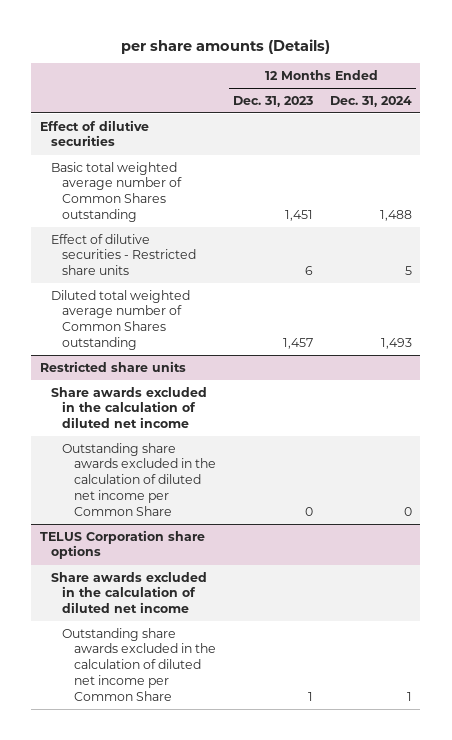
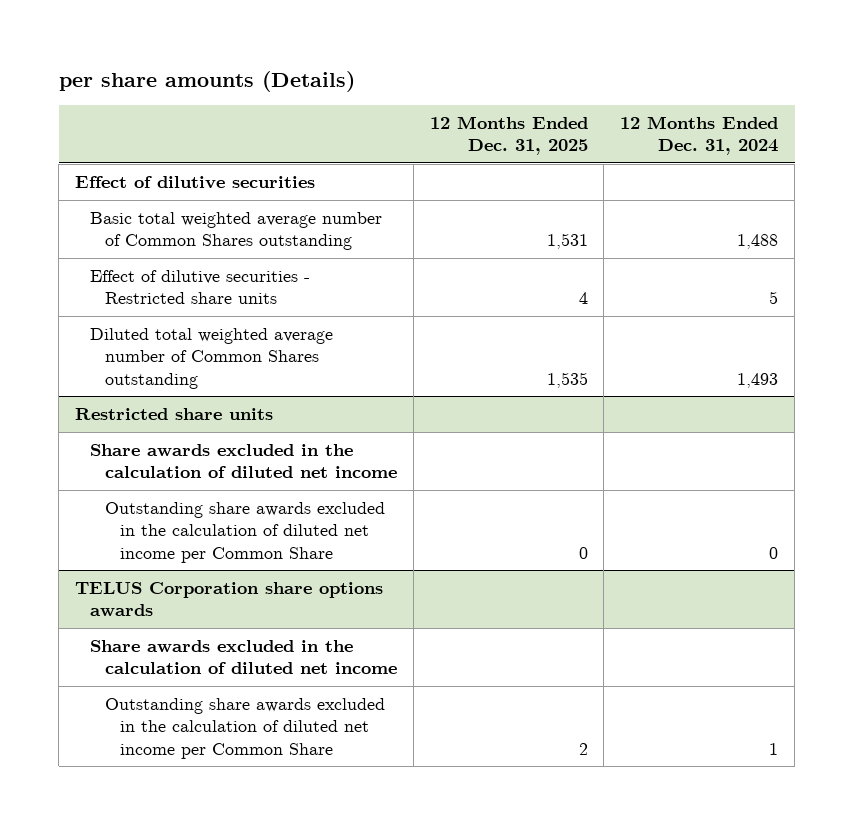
[232,95,313,107] Dec. 31, 2023 -> none
none -> [429,115,588,156] 12 Months Ended Dec. 31, 2025
[39,529,205,560] TELUS Corporation share options -> [75,582,384,617] TELUS Corporation share options awards

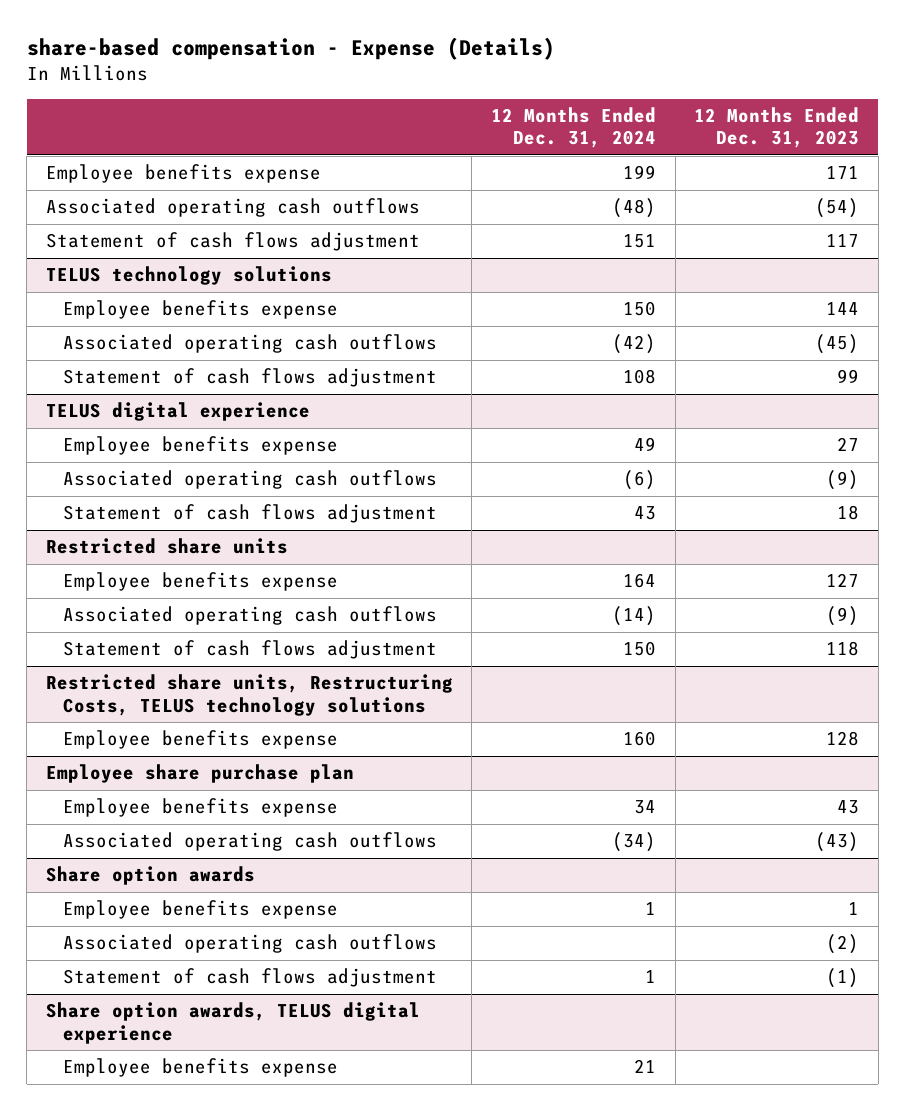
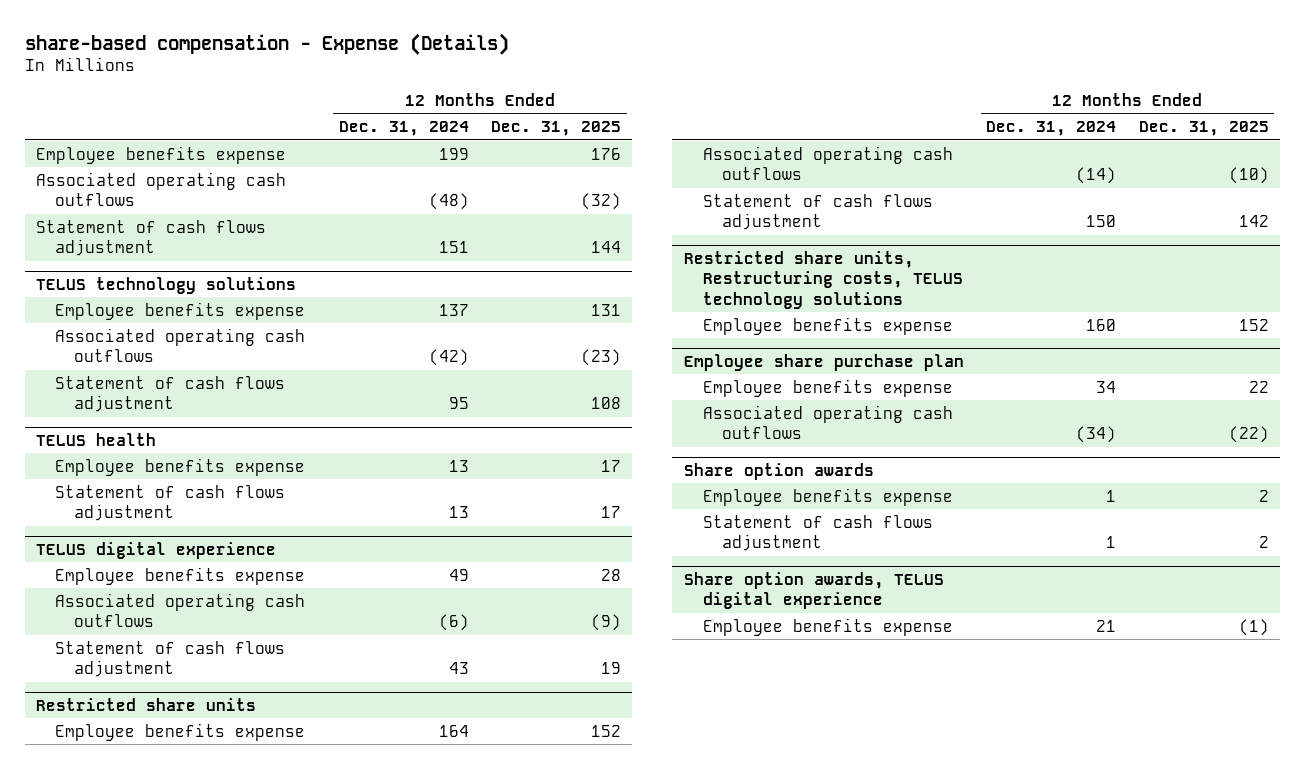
[694,106,860,149] 12 Months Ended Dec. 31, 2023 -> none
none -> [491,121,622,137] Dec. 31, 2025
[622,301,656,317] 150 -> [438,303,469,316] 137
[622,369,656,385] 108 -> [448,397,469,410] 95
none -> [35,432,156,446] TELUS health
none -> [55,457,306,476] Employee benefits expense
none -> [55,484,286,522] Statement of cash flows adjustment
[45,674,453,716] Restricted share units, Restructuring Costs, TELUS technology solutions -> [683,250,963,309] Restricted share units, Restructuring costs, TELUS technology solutions
[62,934,437,954] Associated operating cash outflows -> none

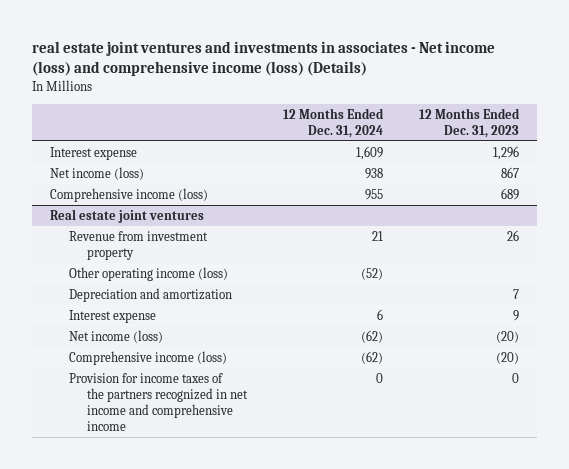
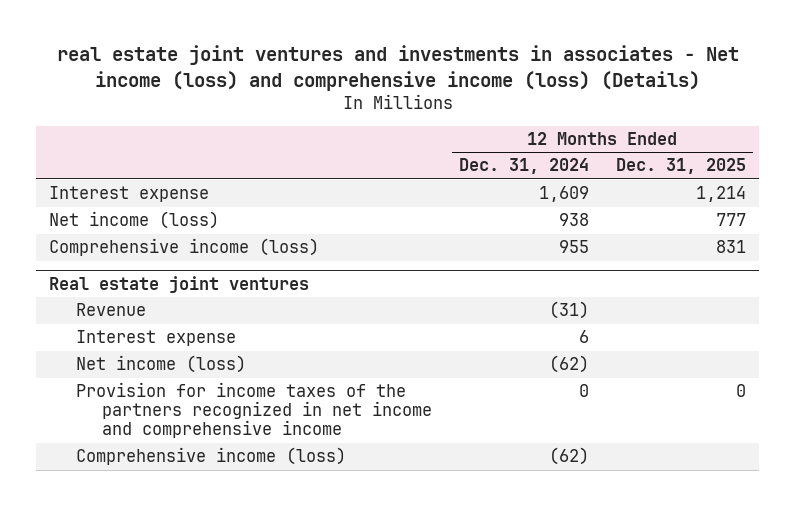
[418,107,520,138] 12 Months Ended Dec. 31, 2023 -> none
none -> [615,158,746,175] Dec. 31, 2025
[68,230,208,260] Revenue from investment property -> none
[68,266,228,281] Other operating income (loss) -> none
[68,287,232,302] Depreciation and amortization -> none
none -> [75,303,146,317] Revenue
[68,350,227,365] Comprehensive income (loss) -> [75,447,346,466] Comprehensive income (loss)

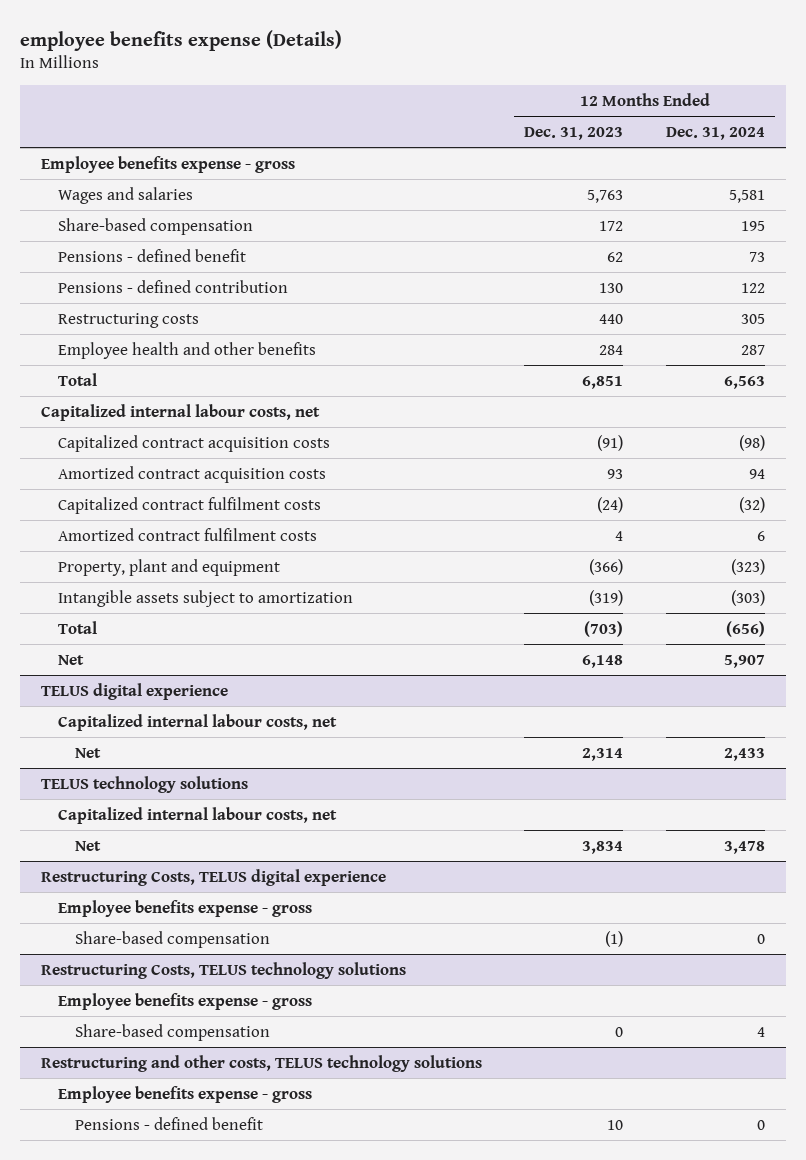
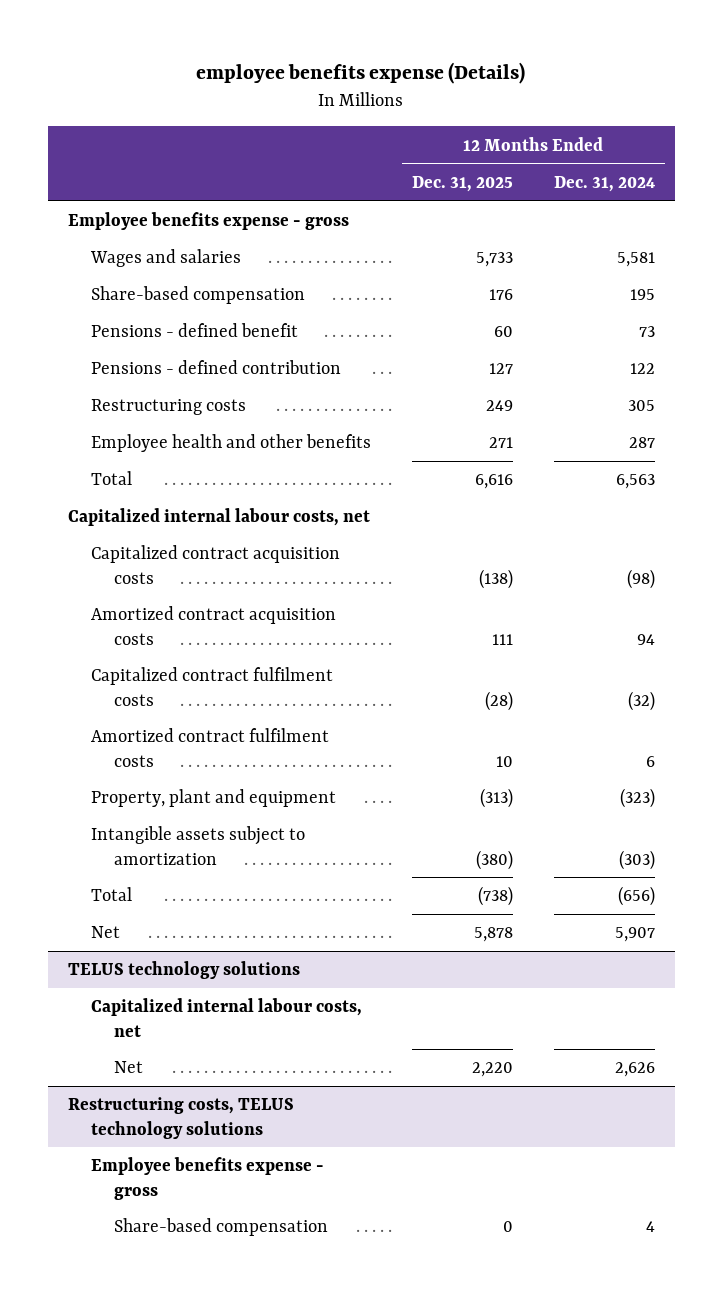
[524,126,624,140] Dec. 31, 2023 -> none
none -> [412,175,514,192] Dec. 31, 2025
[40,682,228,700] TELUS digital experience -> none
[58,713,338,731] Capitalized internal labour costs, net -> none
[75,747,102,758] Net -> none
[40,868,386,886] Restructuring Costs, TELUS digital experience -> none
[58,899,313,917] Employee benefits expense - gross -> none
[75,930,271,948] Share-based compensation -> none
[723,840,765,854] 3,478 -> [614,1062,655,1078] 2,626
[40,961,406,979] Restructuring Costs, TELUS technology solutions -> [68,1097,295,1139] Restructuring costs, TELUS technology solutions
[40,1054,482,1072] Restructuring and other costs, TELUS technology solutions -> none
[58,1085,313,1103] Employee benefits expense - gross -> none
[75,1116,264,1130] Pensions - defined benefit -> none

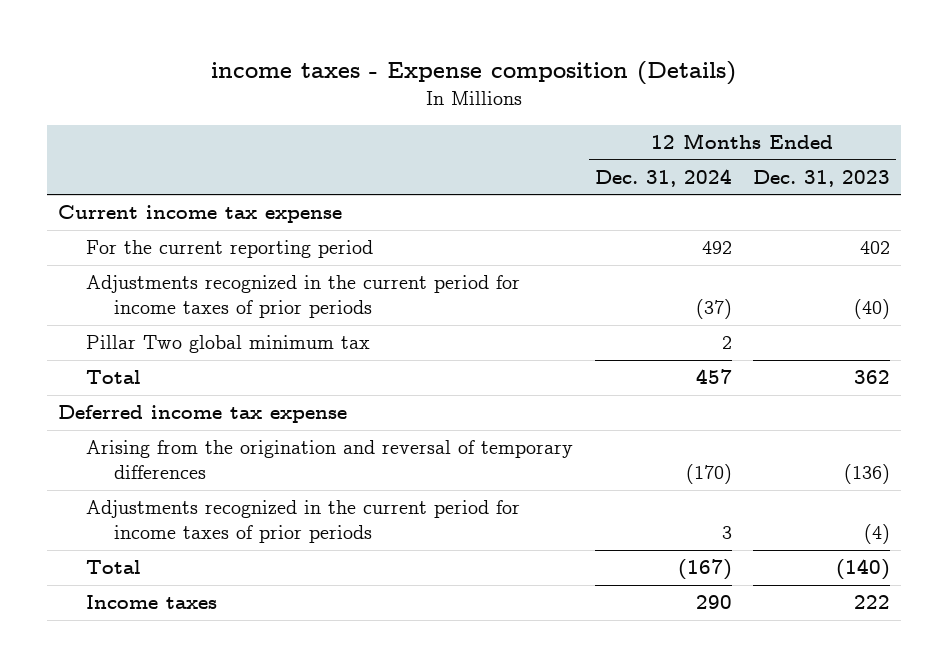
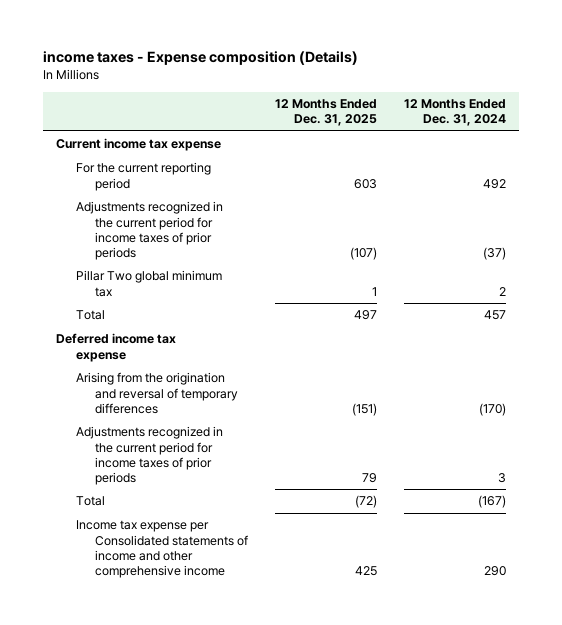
[753,169,891,187] Dec. 31, 2023 -> none
none -> [275,99,378,127] 12 Months Ended Dec. 31, 2025
[86,595,218,610] Income taxes -> [75,520,249,579] Income tax expense per Consolidated statements of income and other comprehensive income

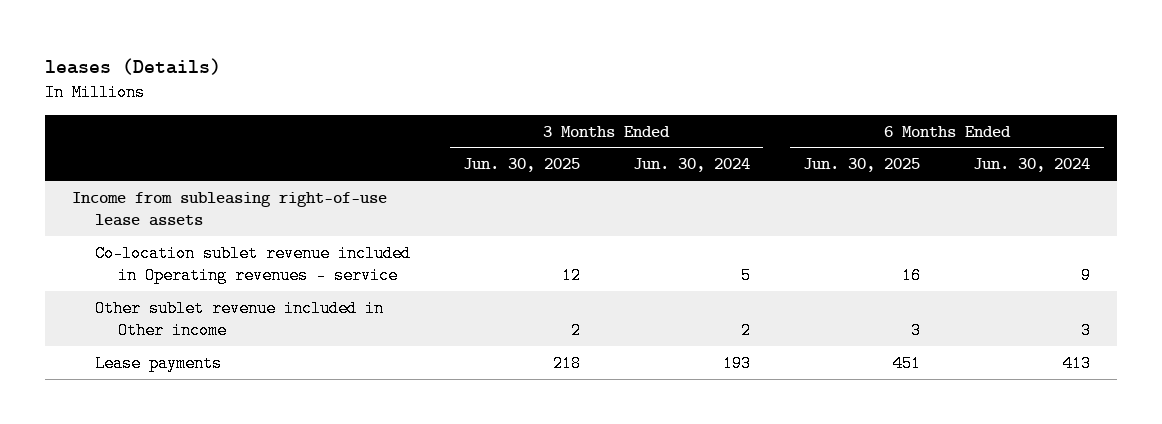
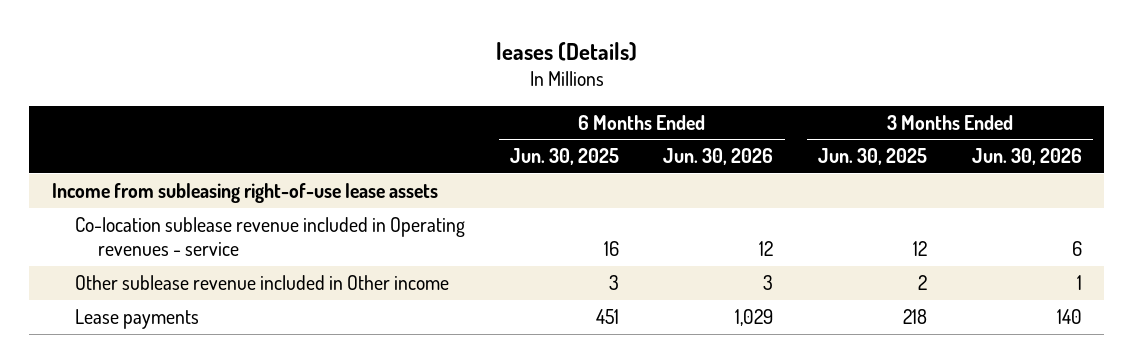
[633,158,751,173] Jun. 30, 2024 -> none
[973,158,1091,173] Jun. 30, 2024 -> none
none -> [663,148,774,166] Jun. 30, 2026
none -> [971,148,1082,166] Jun. 30, 2026
[94,244,411,284] Co-location sublet revenue included in Operating revenues - service -> [75,216,466,257] Co-location sublease revenue included in Operating revenues - service
[94,299,384,339] Other sublet revenue included in Other income -> [75,274,450,290] Other sublease revenue included in Other income

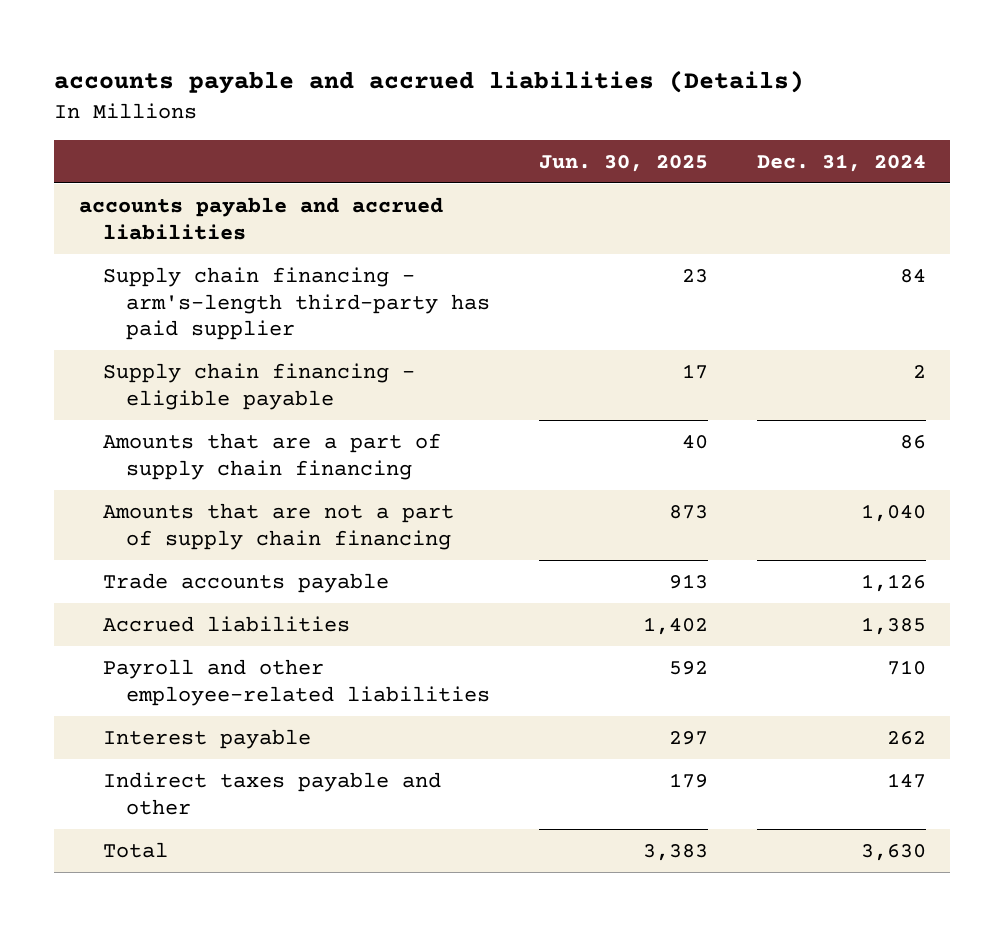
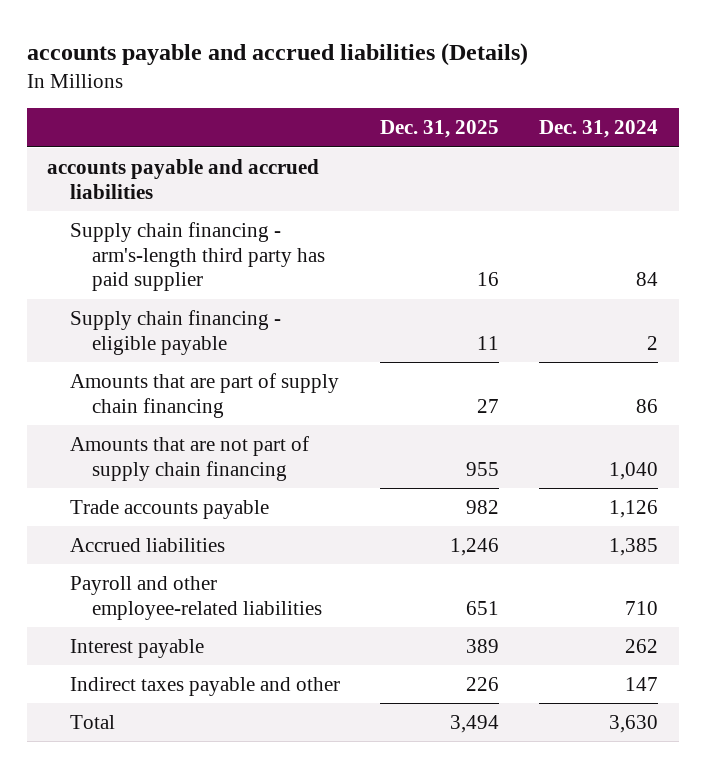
[539,154,709,172] Jun. 30, 2025 -> none
none -> [380,120,500,139] Dec. 31, 2025
[102,266,491,341] Supply chain financing - arm's-length third-party has paid supplier -> [69,221,326,292] Supply chain financing - arm's-length third party has paid supplier
[102,432,441,480] Amounts that are a part of supply chain financing -> [69,372,339,418] Amounts that are part of supply chain financing
[102,502,454,550] Amounts that are not a part of supply chain financing -> [69,435,309,481] Amounts that are not part of supply chain financing

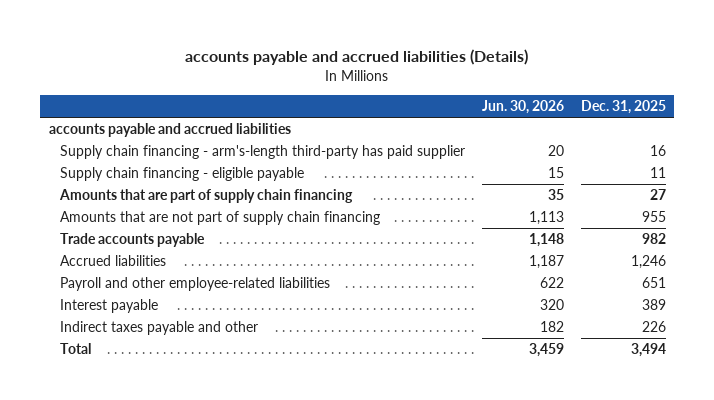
[539,120,659,139] Dec. 31, 2024 -> none
none -> [482,100,565,115] Jun. 30, 2026
[69,221,326,292] Supply chain financing - arm's-length third party has paid supplier -> [60,145,466,160] Supply chain financing - arm's-length third-party has paid supplier

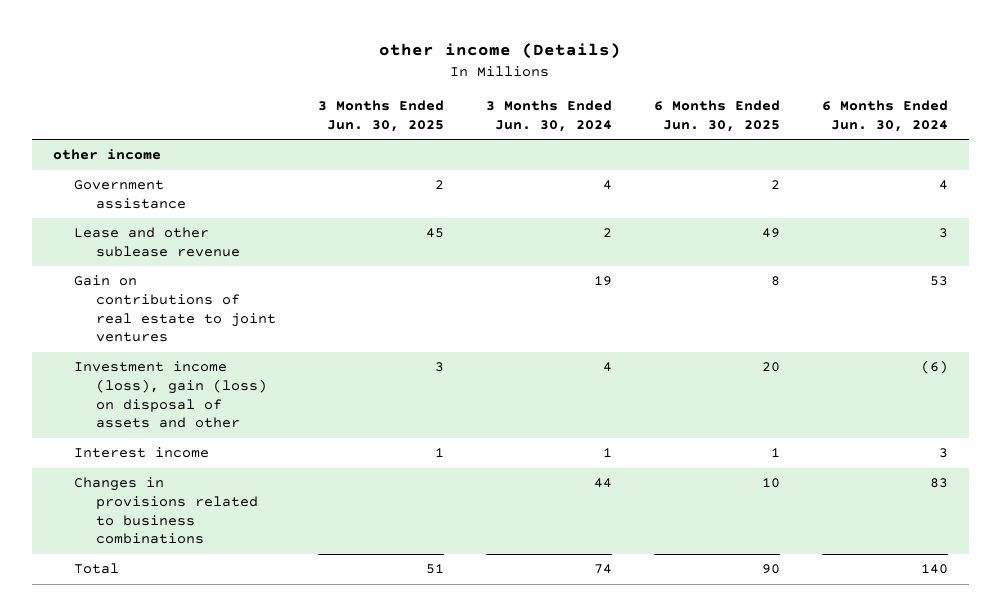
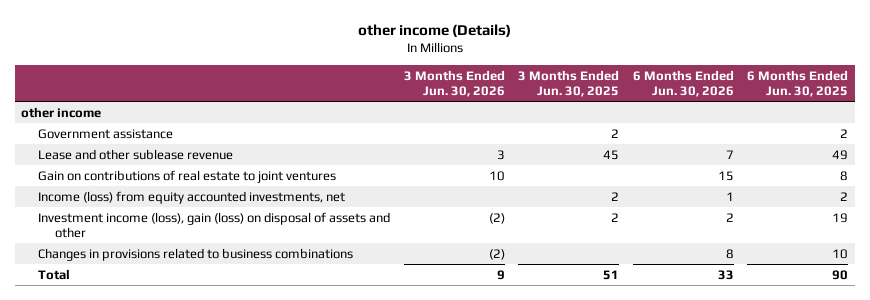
[485,100,612,132] 3 Months Ended Jun. 30, 2024 -> none
[822,100,949,132] 6 Months Ended Jun. 30, 2024 -> none
none -> [403,69,505,98] 3 Months Ended Jun. 30, 2026
none -> [632,69,734,98] 6 Months Ended Jun. 30, 2026
[74,447,210,459] Interest income -> none
none -> [38,190,346,204] Income (loss) from equity accounted investments, net
[434,362,444,373] 3 -> [611,212,620,222] 2
[762,362,781,373] 20 -> [832,212,849,223] 19

